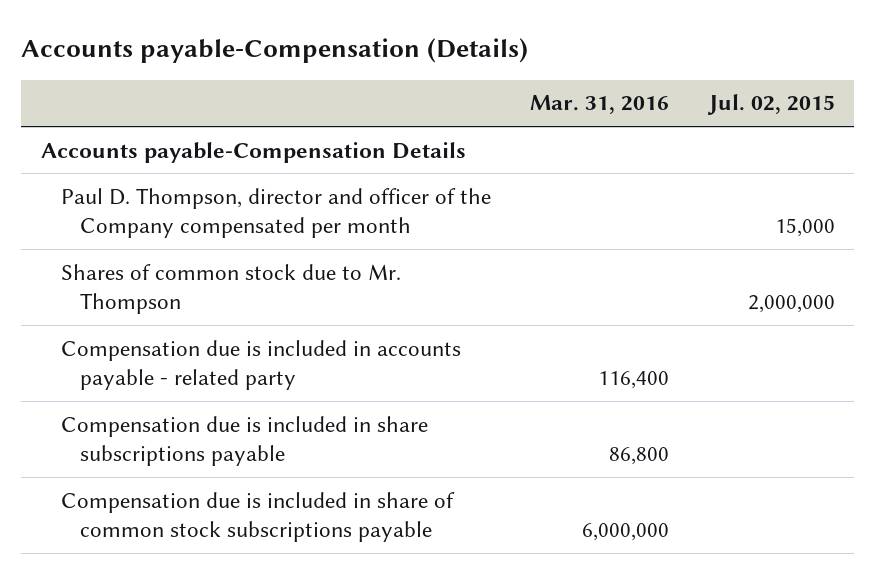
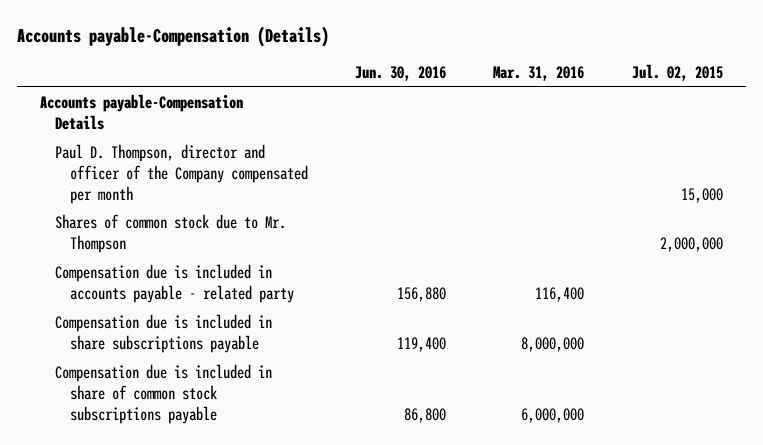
none -> [355,66,447,82] Jun. 30, 2016
[609,447,670,466] 86,800 -> [521,336,585,352] 8,000,000

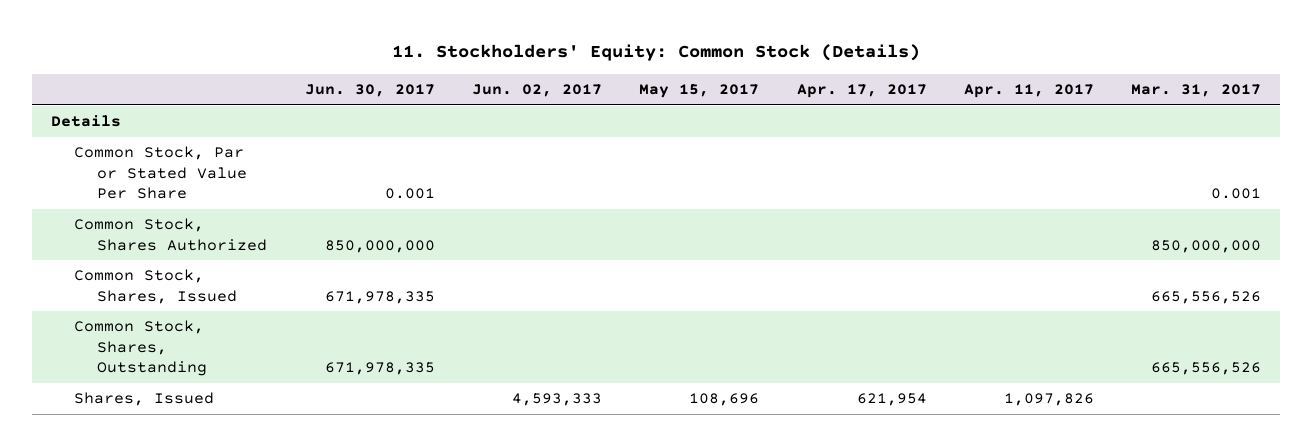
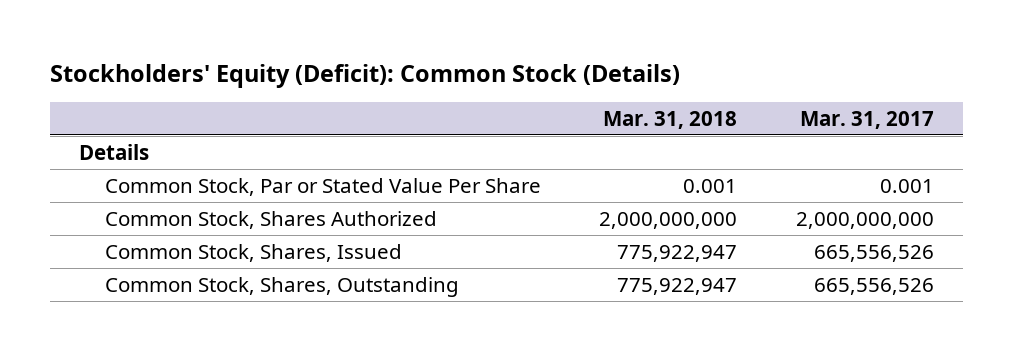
[391,44,920,62] 11. Stockholders' Equity: Common Stock (Details) -> [49,63,680,88] Stockholders' Equity (Deficit): Common Stock (Details)
[304,84,435,98] Jun. 30, 2017 -> none
[471,84,602,98] Jun. 02, 2017 -> none
[639,84,760,99] May 15, 2017 -> none
[796,84,927,99] Apr. 17, 2017 -> none
[963,84,1094,99] Apr. 11, 2017 -> none
none -> [603,110,738,129] Mar. 31, 2018
[1151,239,1262,253] 850,000,000 -> [795,211,934,229] 2,000,000,000
[73,392,214,407] Shares, Issued -> none

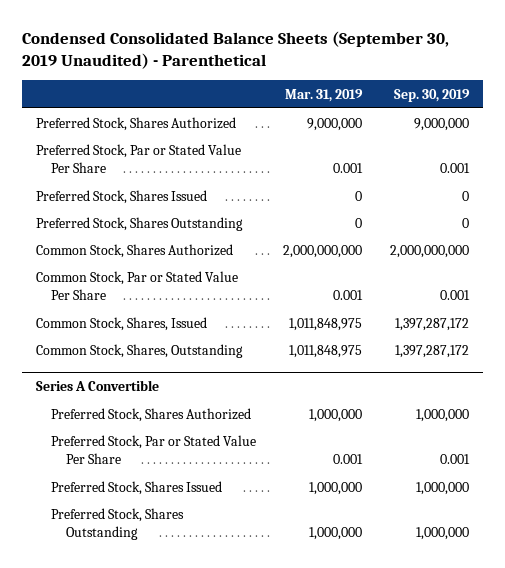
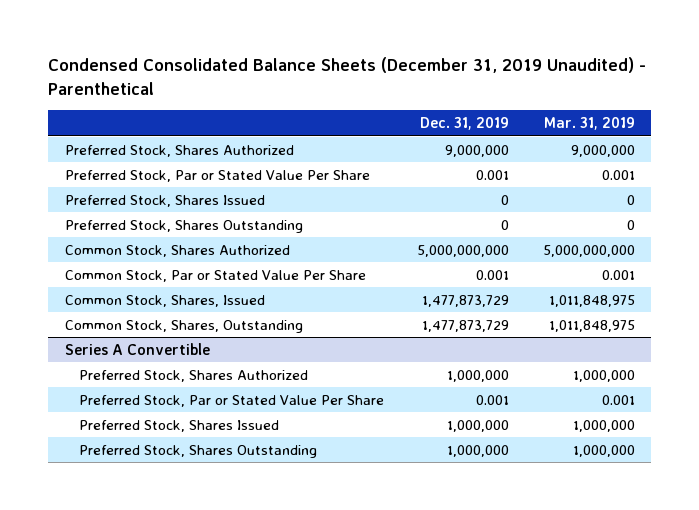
[21,31,449,70] Condensed Consolidated Balance Sheets (September 30, 2019 Unaudited) - Parenthetical -> [47,57,646,96] Condensed Consolidated Balance Sheets (December 31, 2019 Unaudited) - Parenthetical
[393,88,470,102] Sep. 30, 2019 -> none
none -> [420,117,510,131] Dec. 31, 2019
[283,244,363,258] 2,000,000,000 -> [542,244,635,257] 5,000,000,000

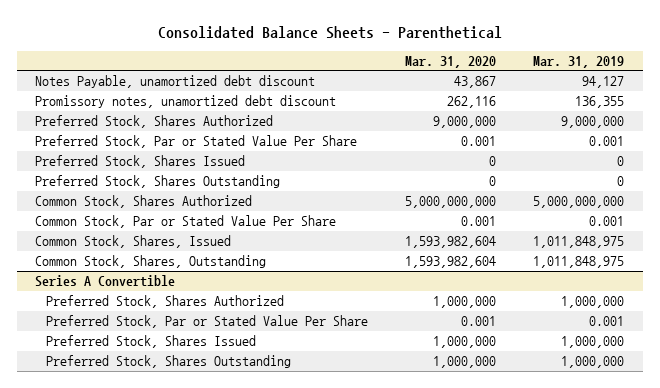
[47,57,646,96] Condensed Consolidated Balance Sheets (December 31, 2019 Unaudited) - Parenthetical -> [157,26,502,40] Consolidated Balance Sheets - Parenthetical
[420,117,510,131] Dec. 31, 2019 -> none
none -> [405,55,497,68] Mar. 31, 2020
none -> [35,75,316,89] Notes Payable, unamortized debt discount
none -> [35,95,337,109] Promissory notes, unamortized debt discount

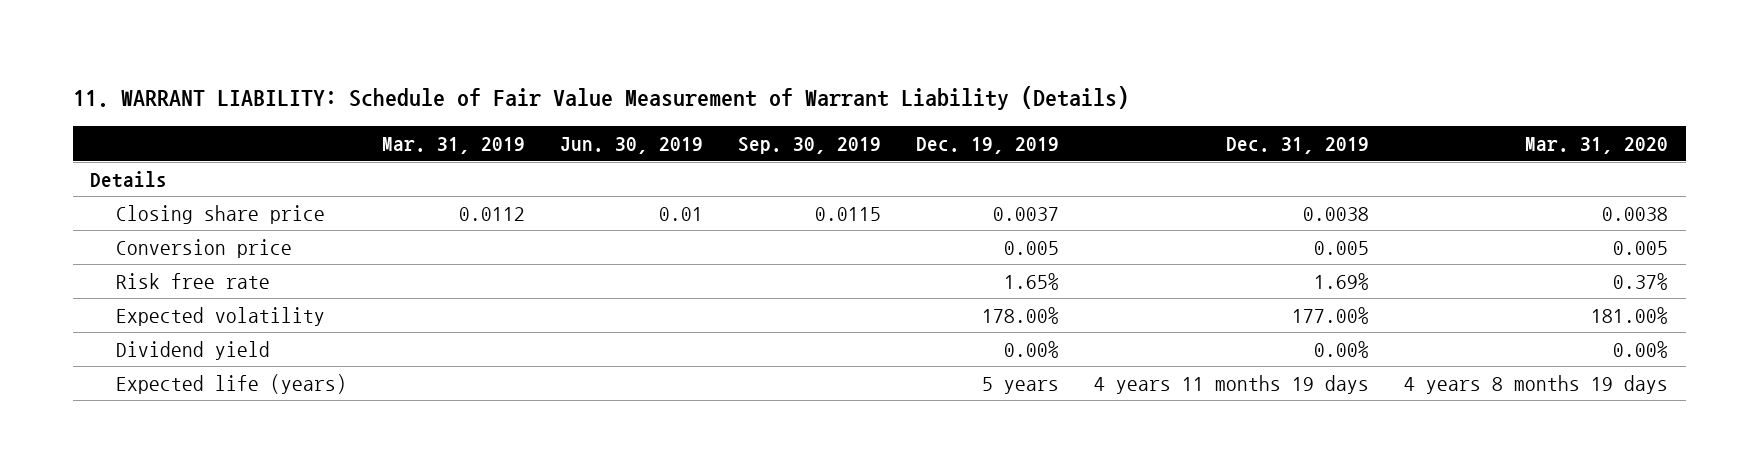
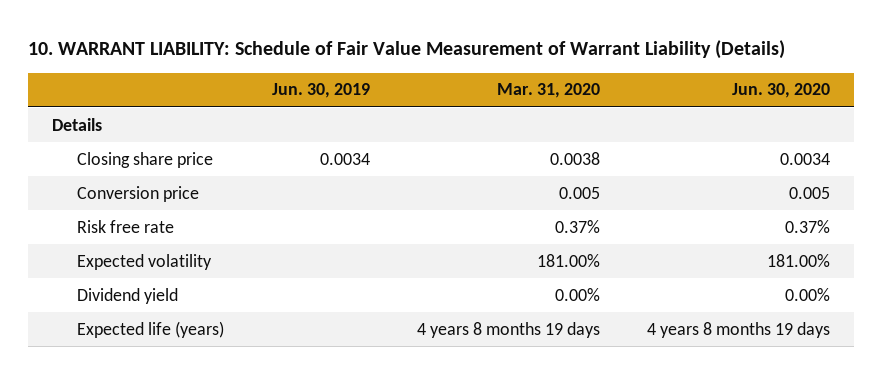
[72,86,1129,111] 11. WARRANT LIABILITY: Schedule of Fair Value Measurement of Warrant Liability (Details) -> [28,40,786,60] 10. WARRANT LIABILITY: Schedule of Fair Value Measurement of Warrant Liability (Details)
[381,137,525,155] Mar. 31, 2019 -> none
[737,137,881,155] Sep. 30, 2019 -> none
[915,137,1059,155] Dec. 19, 2019 -> none
[1226,137,1370,155] Dec. 31, 2019 -> none
none -> [731,83,830,99] Jun. 30, 2020
[658,206,703,221] 0.01 -> [319,152,370,165] 0.0034

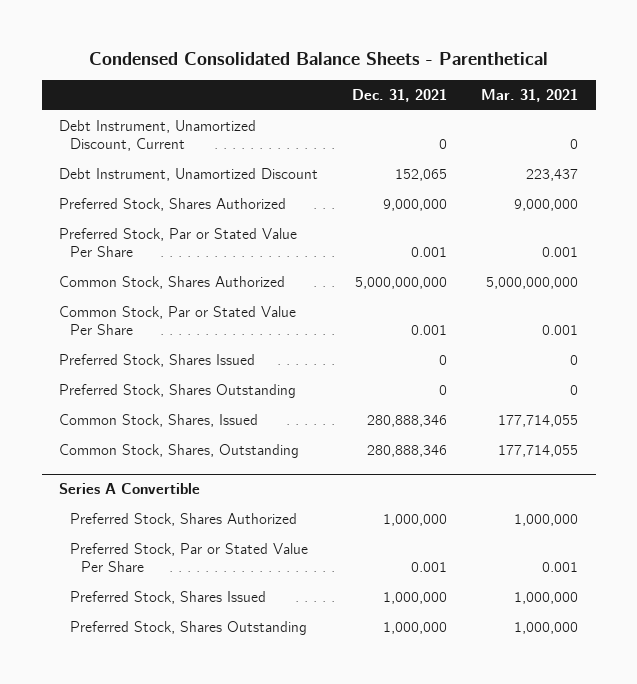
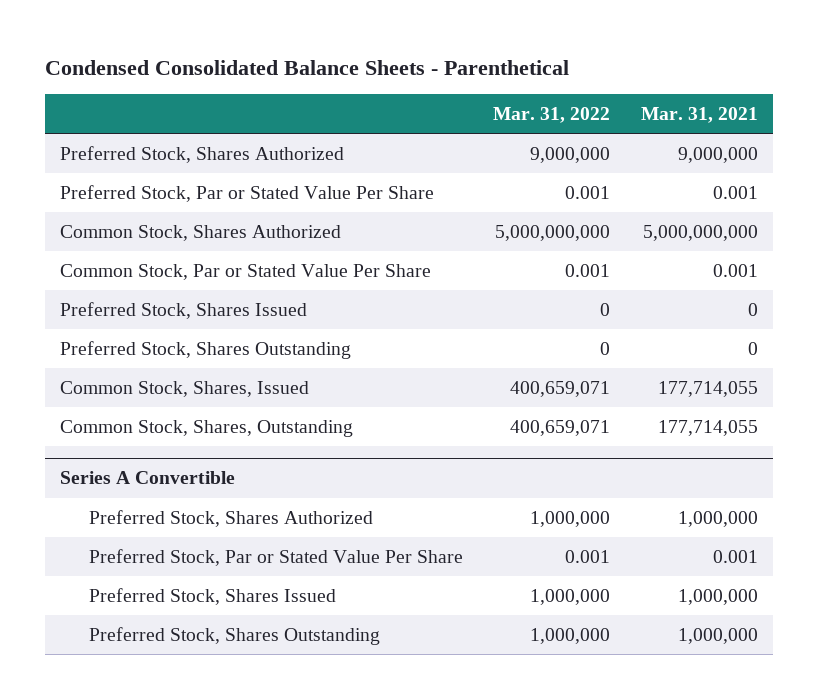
[352,89,448,103] Dec. 31, 2021 -> none
none -> [493,106,611,123] Mar. 31, 2022
[58,120,256,152] Debt Instrument, Unamortized Discount, Current -> none
[58,168,318,182] Debt Instrument, Unamortized Discount -> none

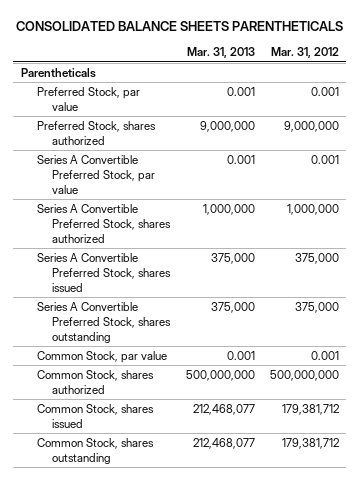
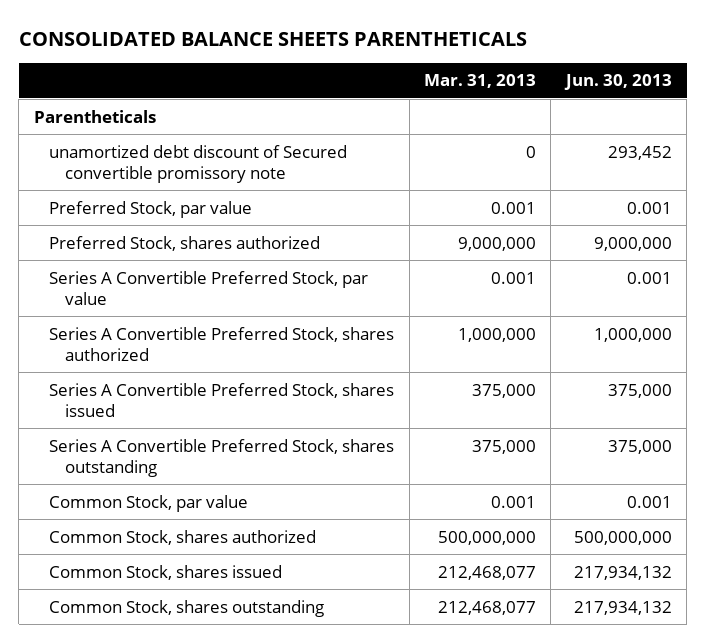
[270,47,339,59] Mar. 31, 2012 -> none
none -> [563,74,672,91] Jun. 30, 2013
none -> [49,144,348,183] unamortized debt discount of Secured convertible promissory note

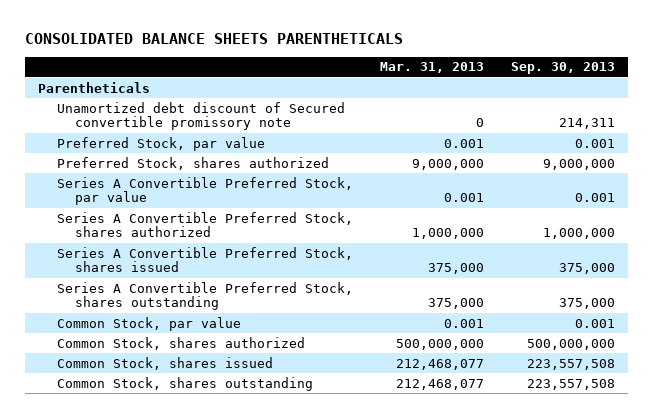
[563,74,672,91] Jun. 30, 2013 -> none
none -> [510,62,615,75] Sep. 30, 2013
[49,144,348,183] unamortized debt discount of Secured convertible promissory note -> [56,101,345,131] Unamortized debt discount of Secured convertible promissory note

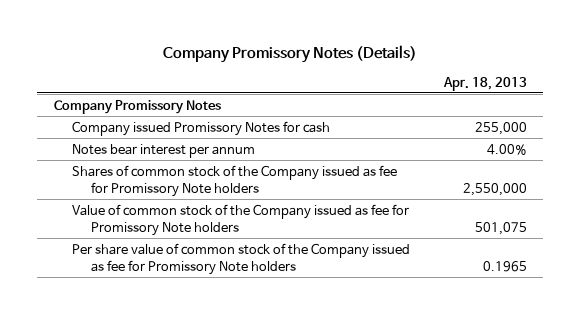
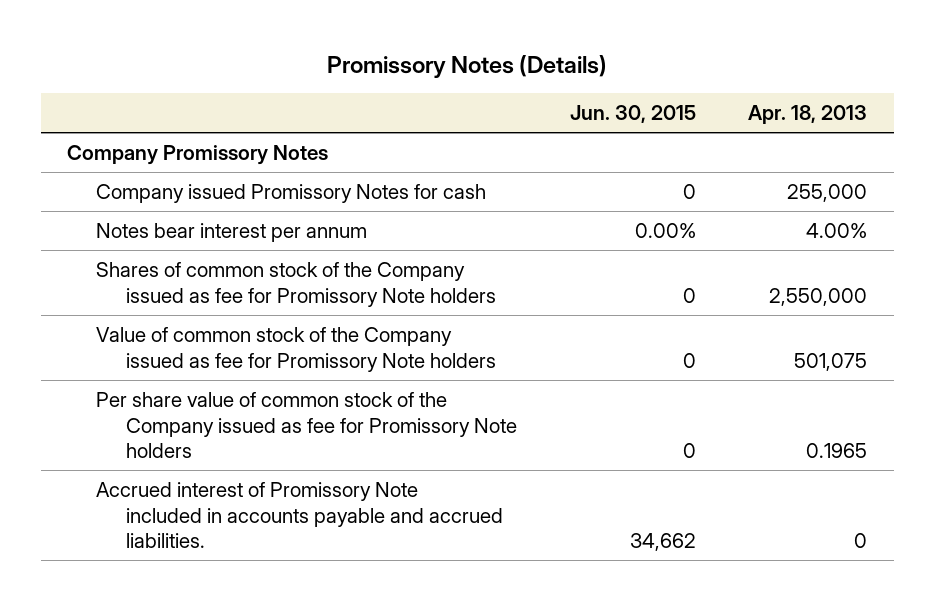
[163,44,418,63] Company Promissory Notes (Details) -> [327,54,608,78] Promissory Notes (Details)
none -> [569,105,696,124] Jun. 30, 2015
none -> [96,482,503,549] Accrued interest of Promissory Note included in accounts payable and accrued liabilities.

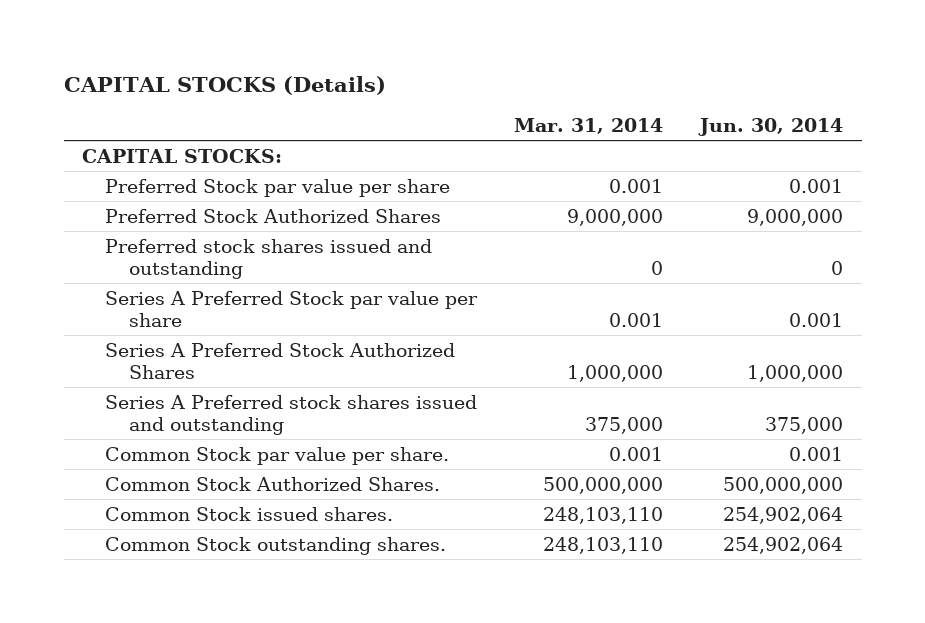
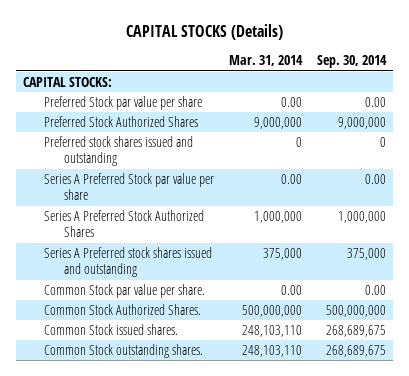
[698,118,844,137] Jun. 30, 2014 -> none
none -> [316,55,387,69] Sep. 30, 2014
[609,178,664,193] 0.001 -> [280,97,302,108] 0.00
[609,312,664,327] 0.001 -> [280,174,302,185] 0.00
[609,446,664,461] 0.001 -> [280,285,302,296] 0.00

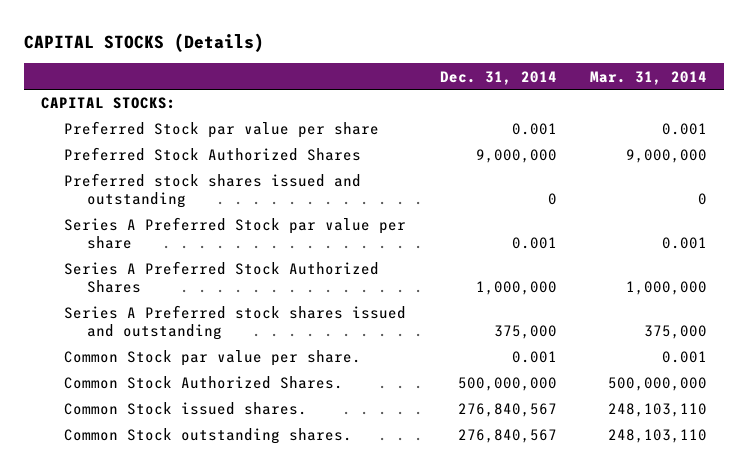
[316,55,387,69] Sep. 30, 2014 -> none
none -> [439,70,557,85] Dec. 31, 2014
[280,97,302,108] 0.00 -> [662,123,708,136] 0.001
[280,174,302,185] 0.00 -> [662,236,708,249] 0.001
[280,285,302,296] 0.00 -> [662,351,708,364] 0.001

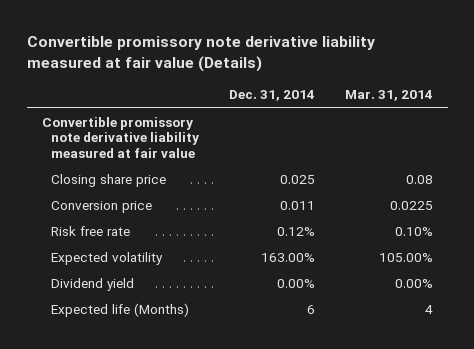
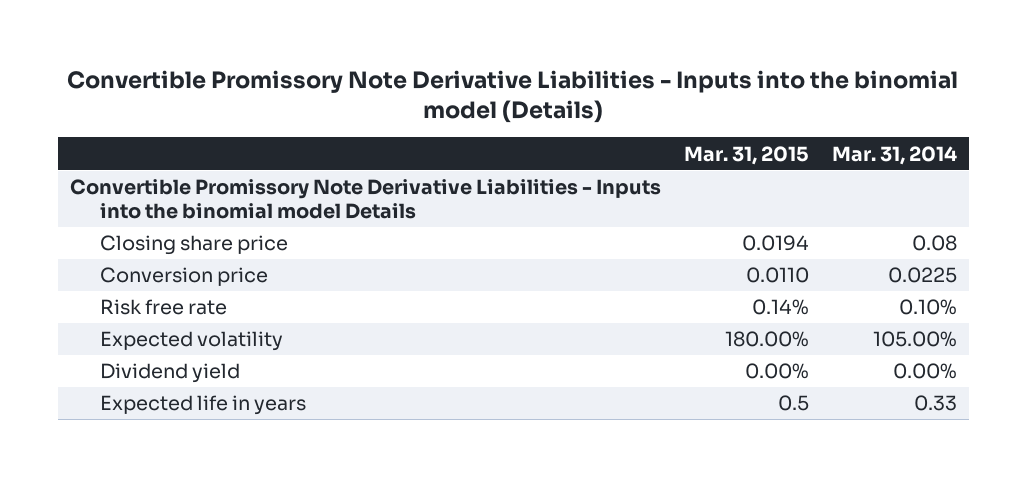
[26,36,375,73] Convertible promissory note derivative liability measured at fair value (Details) -> [67,69,959,124] Convertible Promissory Note Derivative Liabilities - Inputs into the binomial model (Details)
[229,90,316,102] Dec. 31, 2014 -> none
none -> [683,145,809,165] Mar. 31, 2015
[41,116,200,158] Convertible promissory note derivative liability measured at fair value -> none
none -> [69,179,661,220] Convertible Promissory Note Derivative Liabilities - Inputs into the binomial model Details
[51,302,190,317] Expected life (Months) -> none
none -> [99,395,306,416] Expected life in years

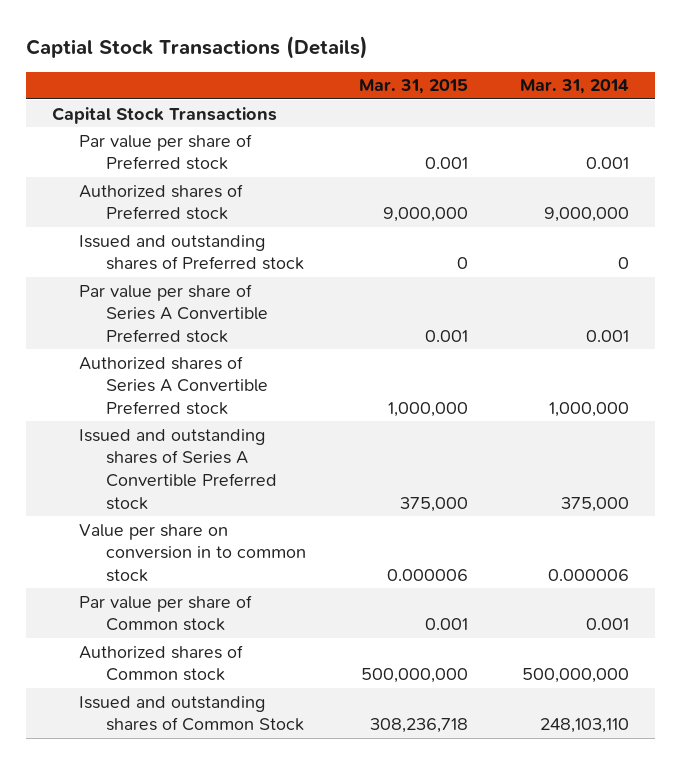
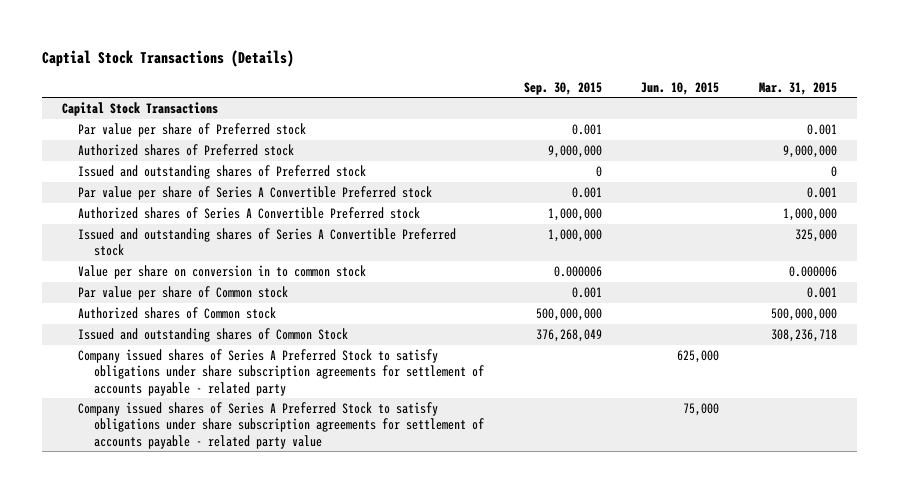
[520,79,630,95] Mar. 31, 2014 -> none
none -> [523,81,602,95] Sep. 30, 2015
none -> [641,81,720,95] Jun. 10, 2015
[399,496,468,512] 375,000 -> [795,229,838,243] 325,000
none -> [77,349,484,396] Company issued shares of Series A Preferred Stock to satisfy obligations under share subscription agreements for settlement of accounts payable - related party
none -> [77,402,484,449] Company issued shares of Series A Preferred Stock to satisfy obligations under share subscription agreements for settlement of accounts payable - related party value

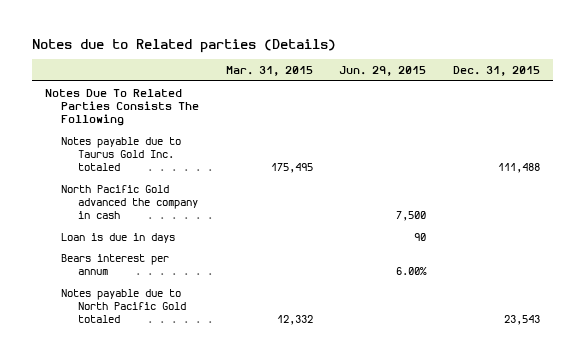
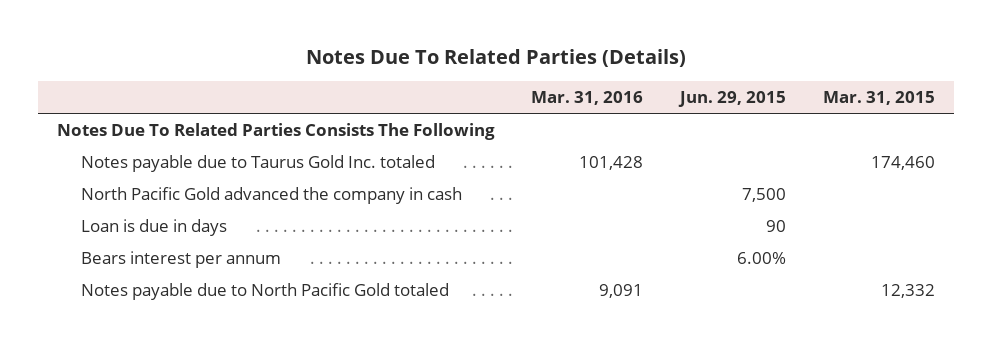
[31,38,336,53] Notes due to Related parties (Details) -> [305,49,686,68] Notes Due To Related Parties (Details)
[452,65,540,76] Dec. 31, 2015 -> none
none -> [531,91,644,106] Mar. 31, 2016
[270,163,313,174] 175,495 -> [871,156,936,171] 174,460

